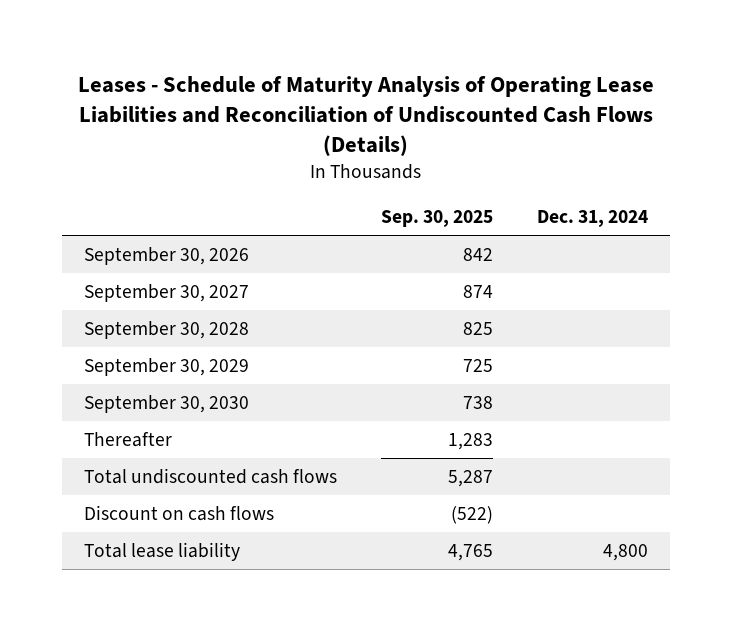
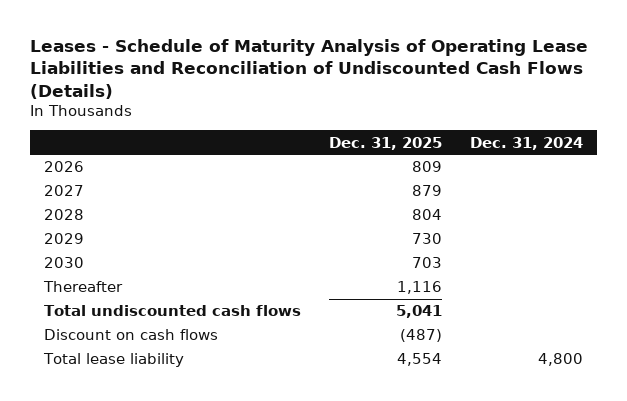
[380,209,493,227] Sep. 30, 2025 -> none
none -> [329,136,443,150] Dec. 31, 2025
[84,247,250,266] September 30, 2026 -> [43,161,84,173] 2026
[84,284,250,303] September 30, 2027 -> [43,185,84,197] 2027
[84,321,250,340] September 30, 2028 -> [43,209,84,221] 2028
[84,358,250,377] September 30, 2029 -> [43,233,84,245] 2029
[84,395,250,414] September 30, 2030 -> [43,257,84,269] 2030

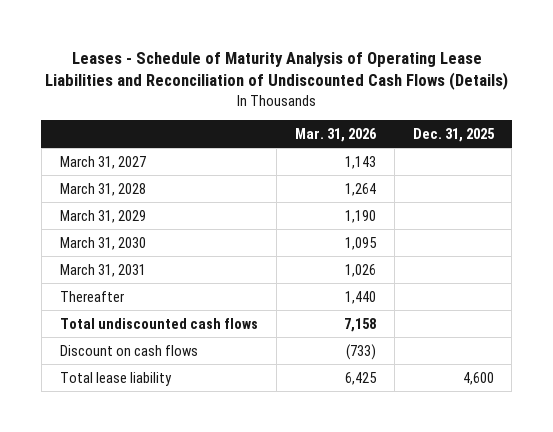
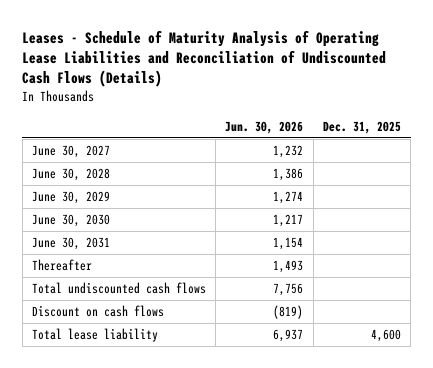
[294,127,377,142] Mar. 31, 2026 -> none
none -> [225,120,304,134] Jun. 30, 2026
[59,155,146,169] March 31, 2027 -> [31,145,110,159] June 30, 2027
[59,182,146,196] March 31, 2028 -> [31,168,110,182] June 30, 2028
[59,209,146,223] March 31, 2029 -> [31,191,110,205] June 30, 2029
[59,236,146,250] March 31, 2030 -> [31,214,110,228] June 30, 2030
[59,263,146,277] March 31, 2031 -> [31,237,110,251] June 30, 2031

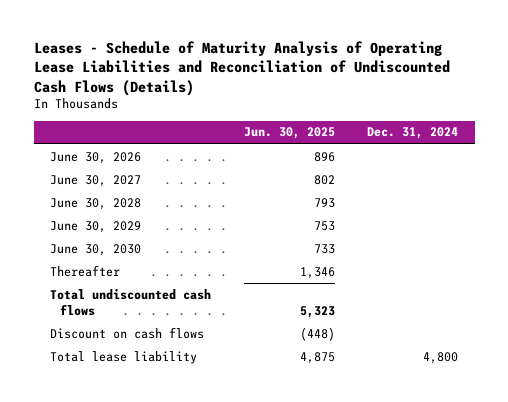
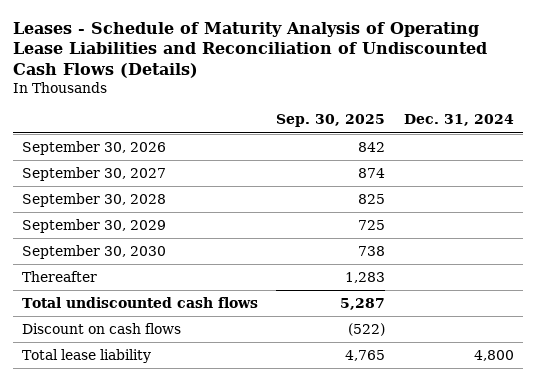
[243,127,335,140] Jun. 30, 2025 -> none
none -> [276,114,386,128] Sep. 30, 2025
[50,151,142,164] June 30, 2026 -> [22,141,167,156] September 30, 2026
[50,174,142,187] June 30, 2027 -> [22,167,167,182] September 30, 2027
[50,197,142,210] June 30, 2028 -> [22,193,167,208] September 30, 2028
[50,220,142,233] June 30, 2029 -> [22,219,167,234] September 30, 2029
[50,243,142,256] June 30, 2030 -> [22,245,167,260] September 30, 2030

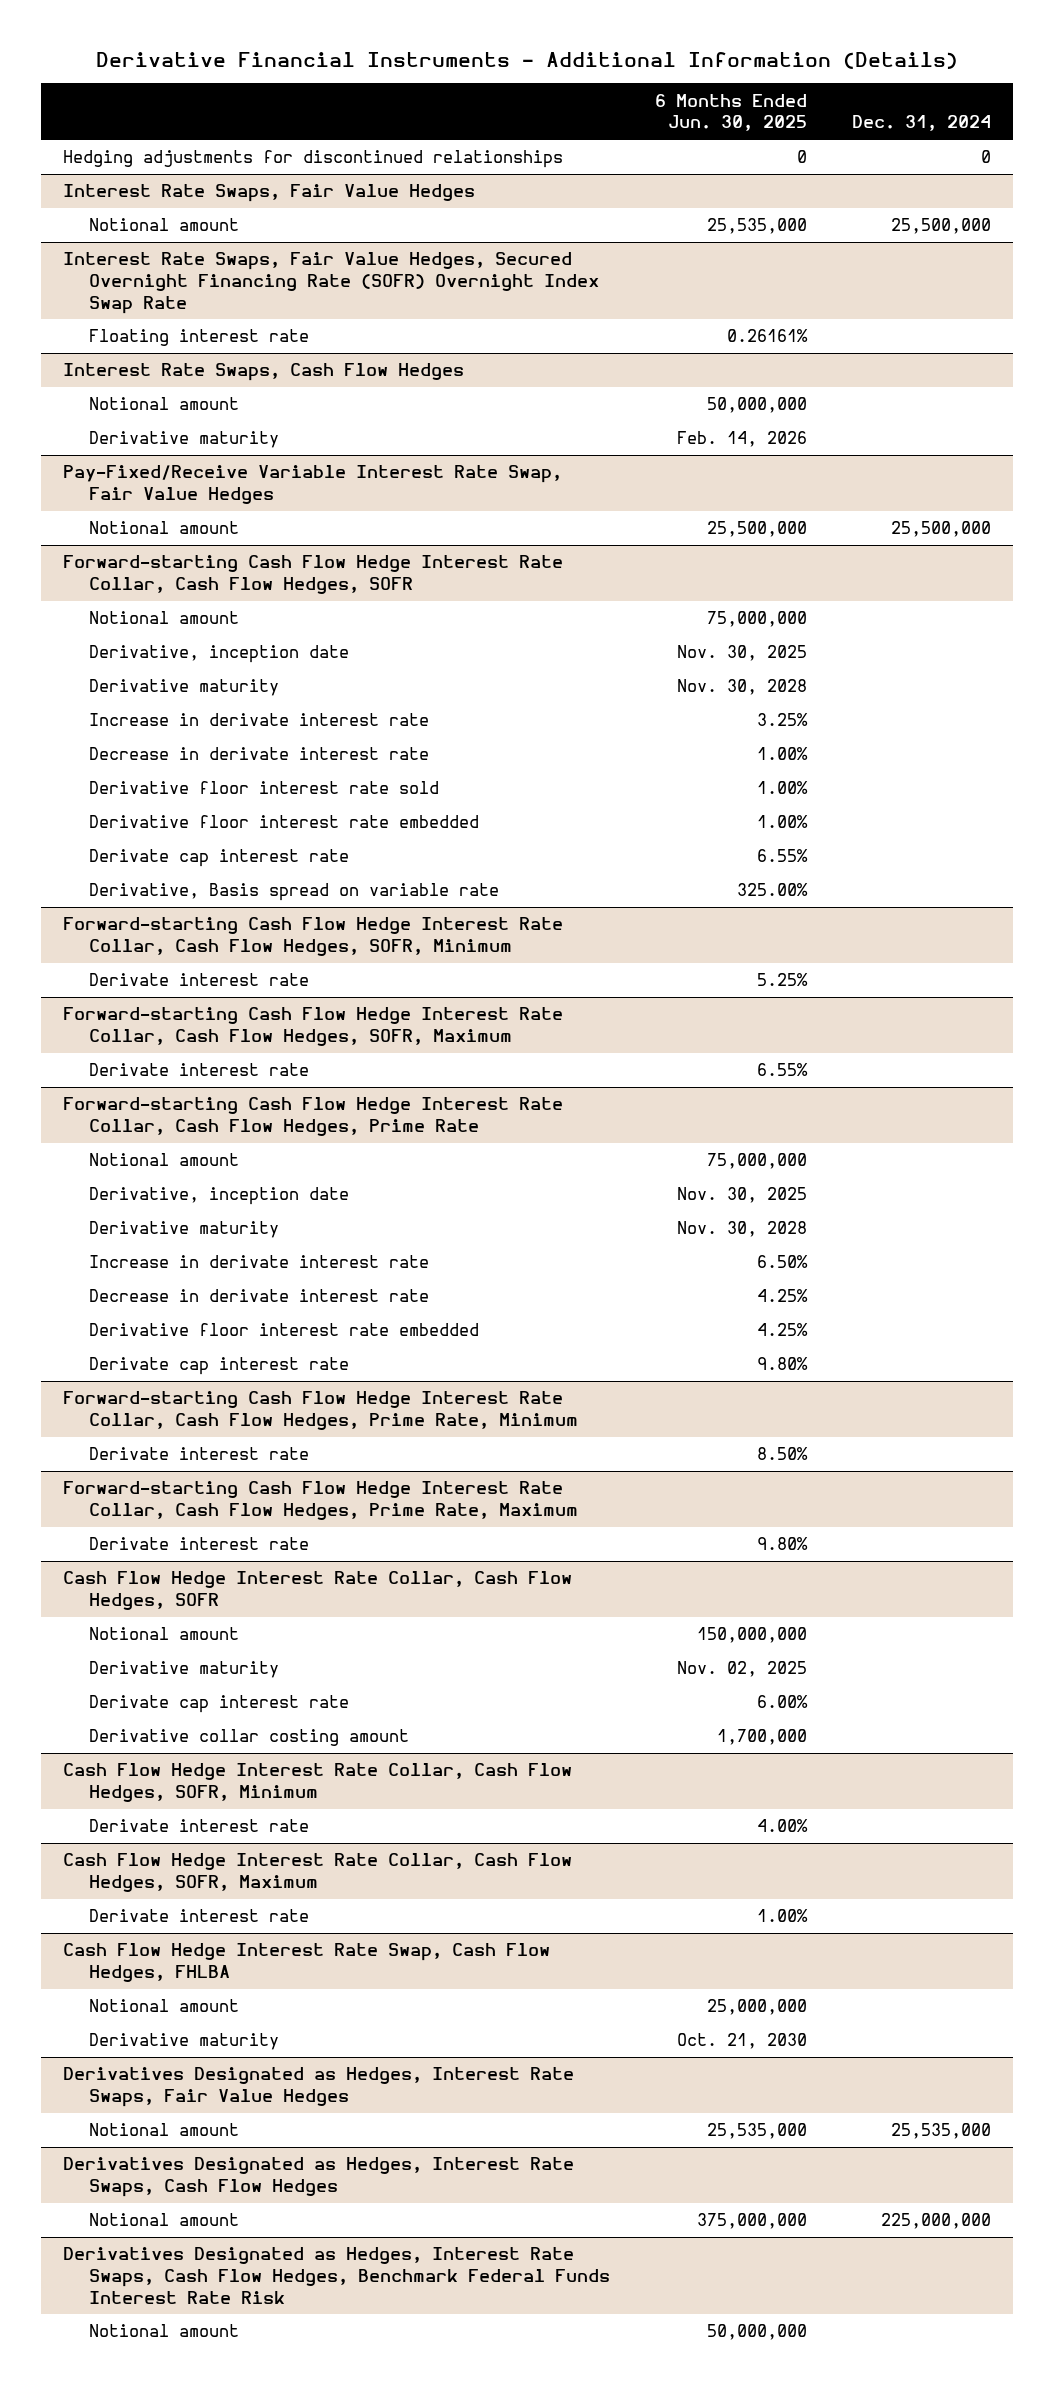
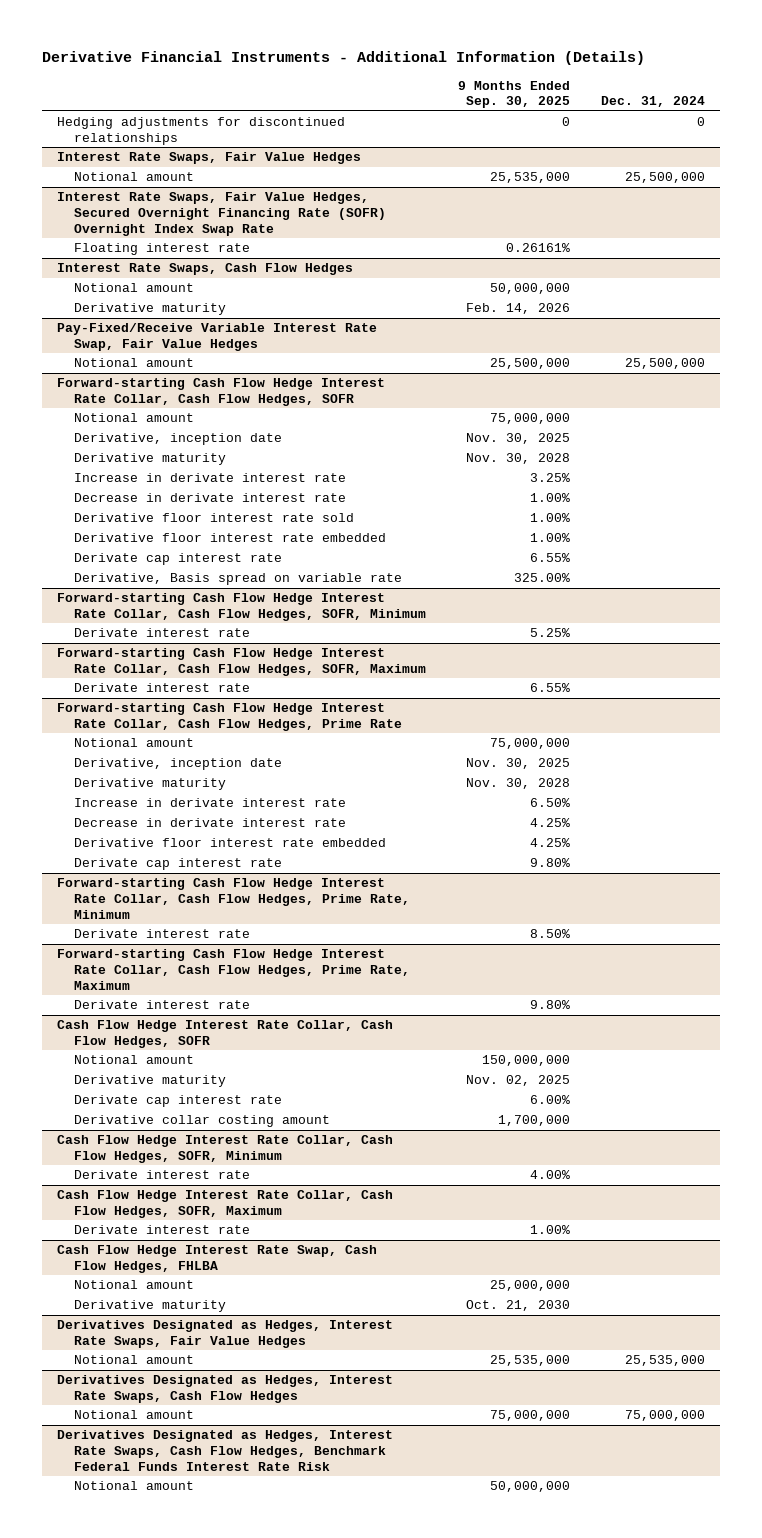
[654,93,807,132] 6 Months Ended Jun. 30, 2025 -> none
none -> [457,80,570,109] 9 Months Ended Sep. 30, 2025
[880,2213,991,2230] 225,000,000 -> [624,1410,705,1422] 75,000,000

